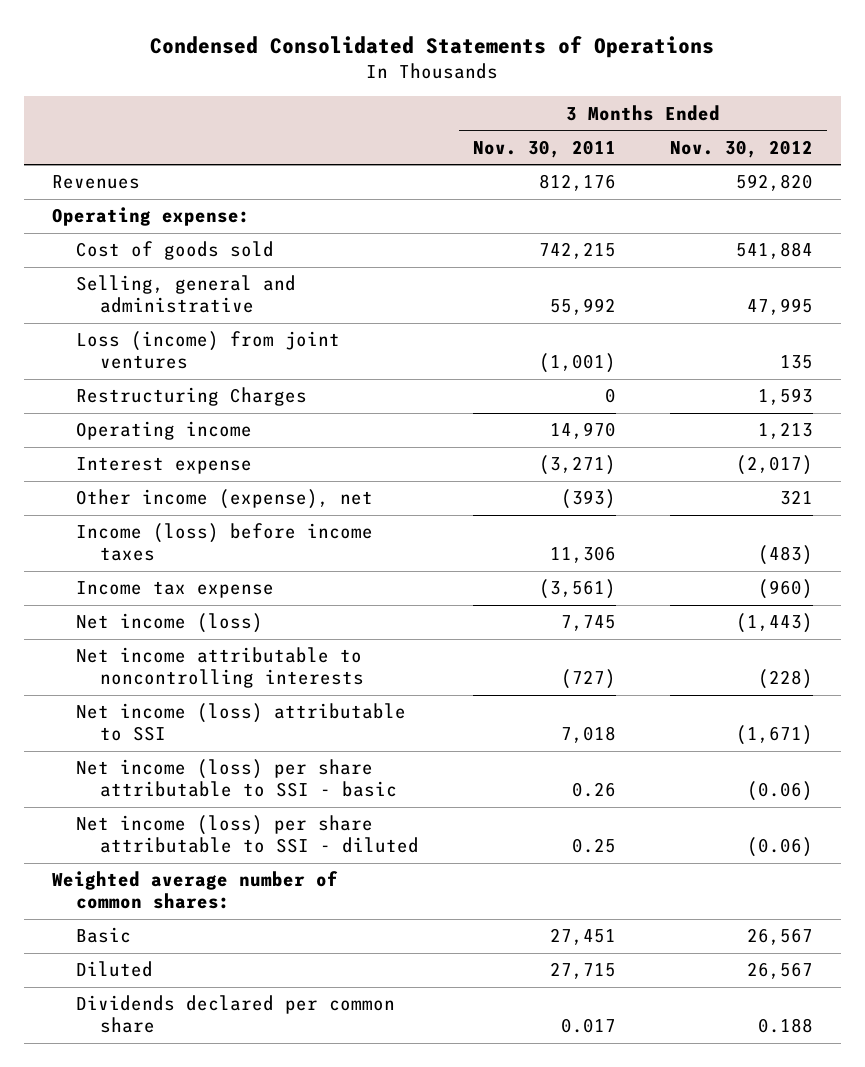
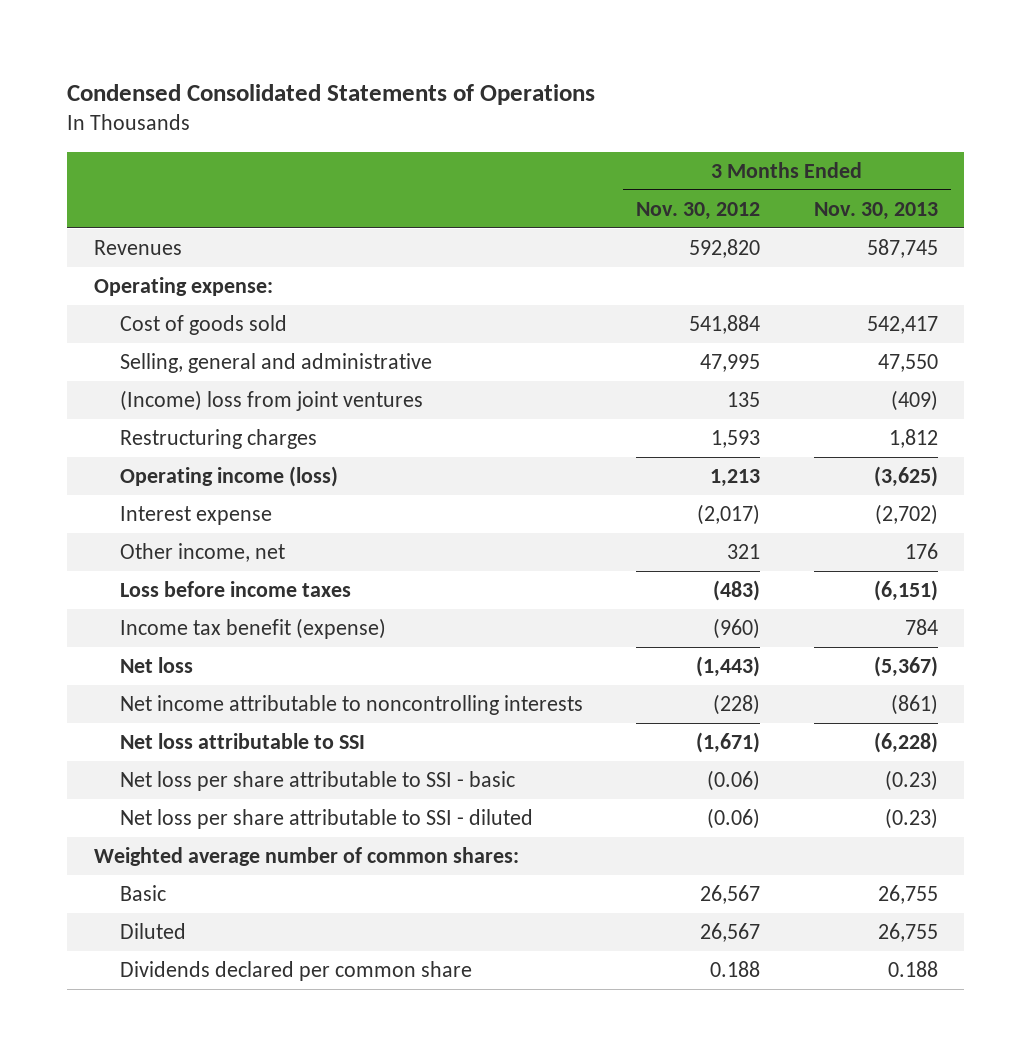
[472,139,616,158] Nov. 30, 2011 -> none
none -> [813,201,938,220] Nov. 30, 2013
[75,331,340,370] Loss (income) from joint ventures -> [120,389,424,411] (Income) loss from joint ventures
[75,387,307,407] Restructuring Charges -> [120,428,318,449] Restructuring charges
[75,421,252,441] Operating income -> [120,465,339,487] Operating income (loss)
[75,489,373,510] Other income (expense), net -> [120,542,286,562] Other income, net
[75,523,373,562] Income (loss) before income taxes -> [120,580,352,597] Loss before income taxes
[75,581,274,599] Income tax expense -> [120,617,387,639] Income tax benefit (expense)
[75,613,263,634] Net income (loss) -> [120,656,194,673] Net loss
[75,703,406,742] Net income (loss) attributable to SSI -> [120,732,366,749] Net loss attributable to SSI
[75,759,397,798] Net income (loss) per share attributable to SSI - basic -> [120,770,516,791] Net loss per share attributable to SSI - basic
[75,815,419,854] Net income (loss) per share attributable to SSI - diluted -> [120,808,534,829] Net loss per share attributable to SSI - diluted

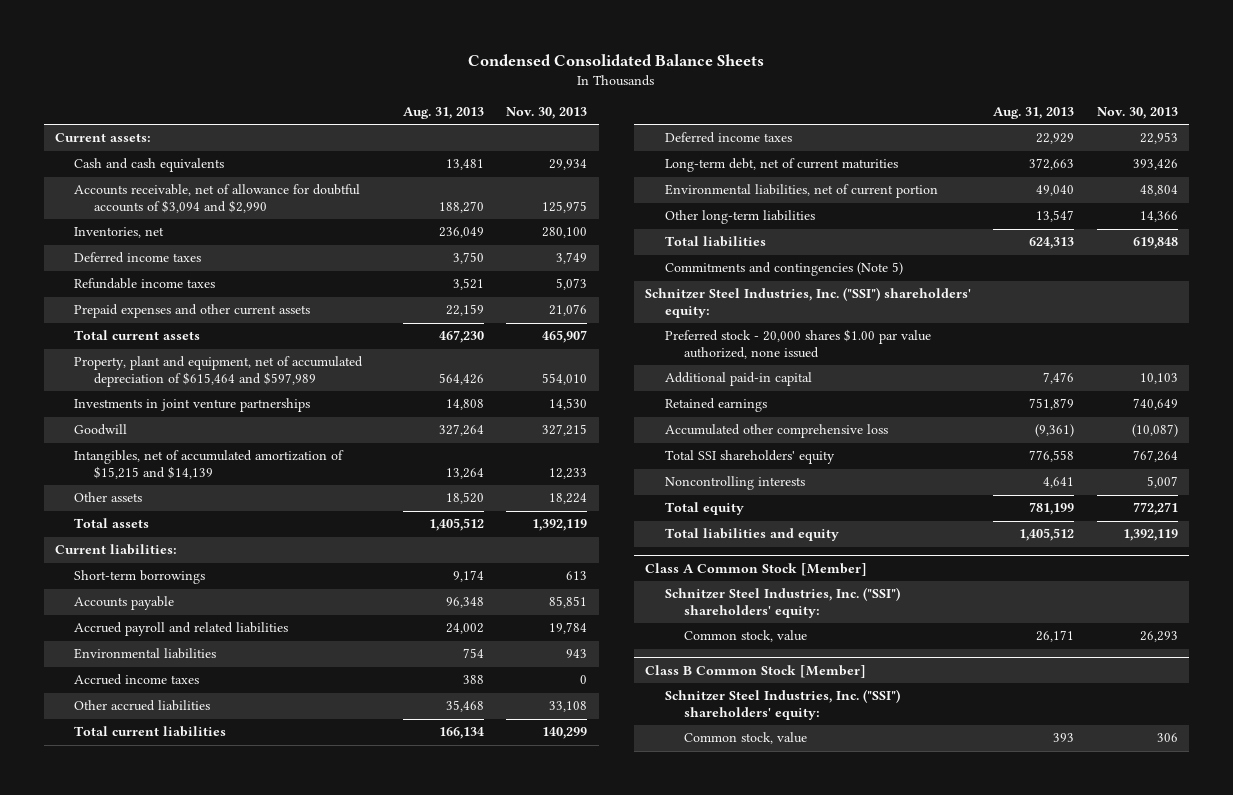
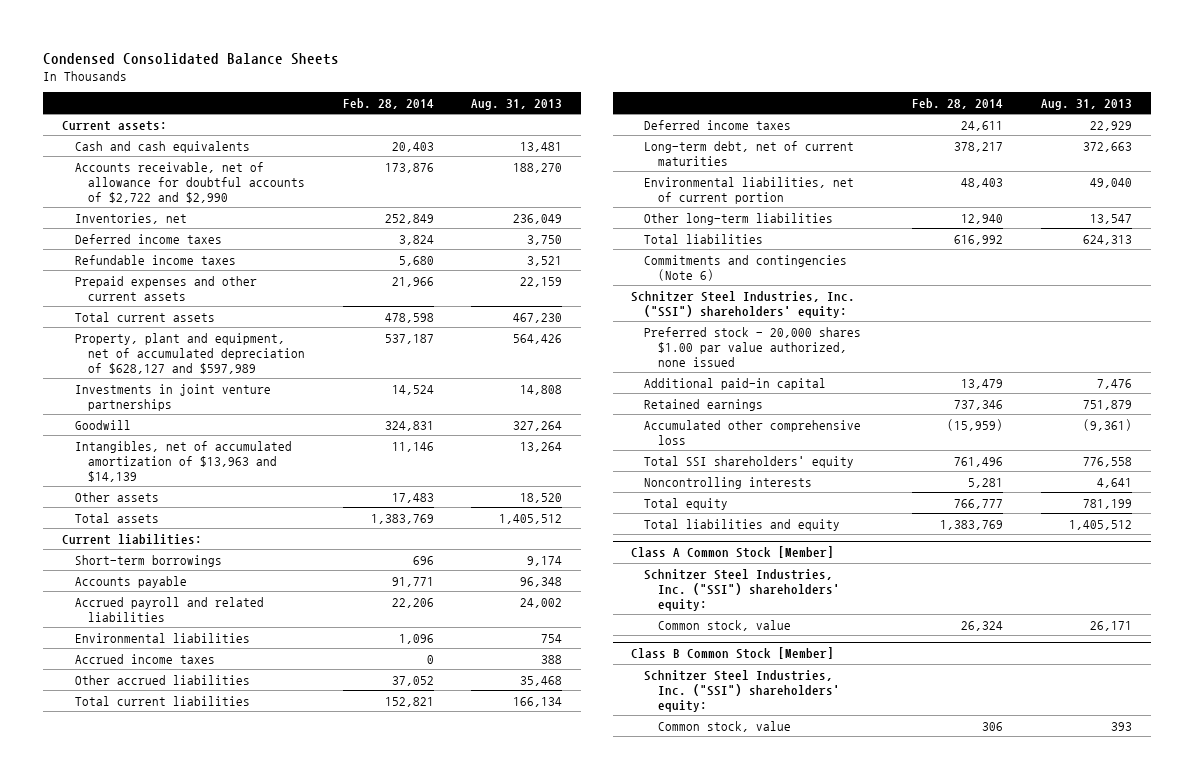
[506,107,588,120] Nov. 30, 2013 -> none
none -> [342,97,434,109] Feb. 28, 2014
[74,184,361,213] Accounts receivable, net of allowance for doubtful accounts of $3,094 and $2,990 -> [75,161,306,203] Accounts receivable, net of allowance for doubtful accounts of $2,722 and $2,990
[74,356,364,387] Property, plant and equipment, net of accumulated depreciation of $615,464 and $597,989 -> [75,332,306,374] Property, plant and equipment, net of accumulated depreciation of $628,127 and $597,989
[74,450,345,479] Intangibles, net of accumulated amortization of $15,215 and $14,139 -> [75,440,293,482] Intangibles, net of accumulated amortization of $13,963 and $14,139
[664,262,903,277] Commitments and contingencies (Note 5) -> [644,254,848,281] Commitments and contingencies (Note 6)

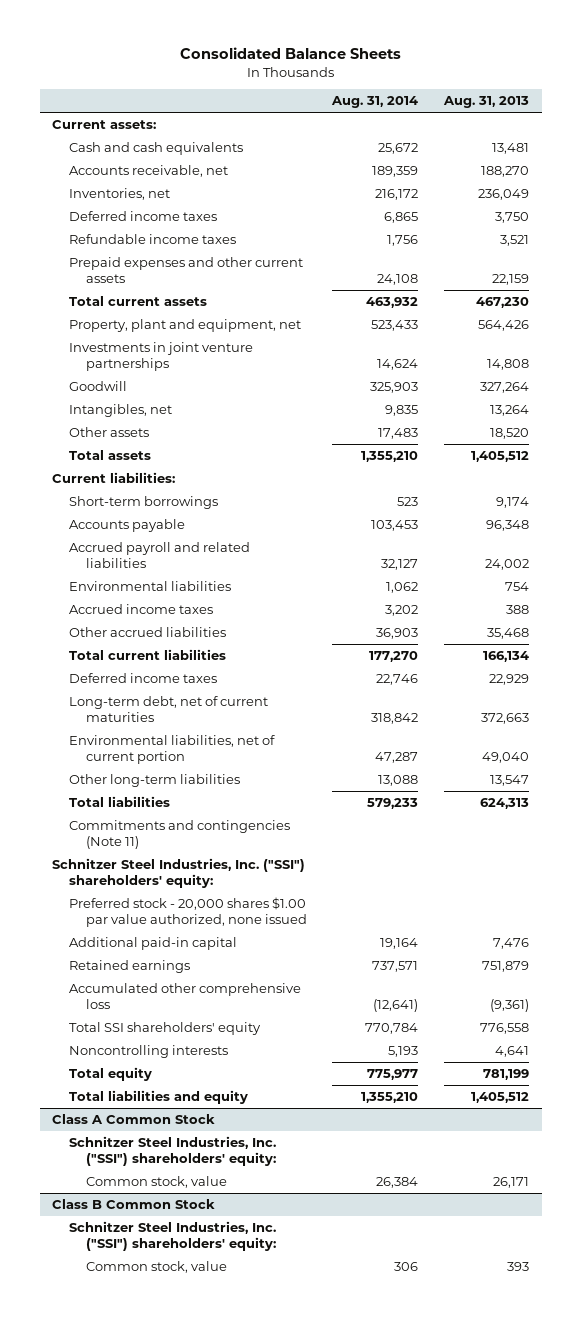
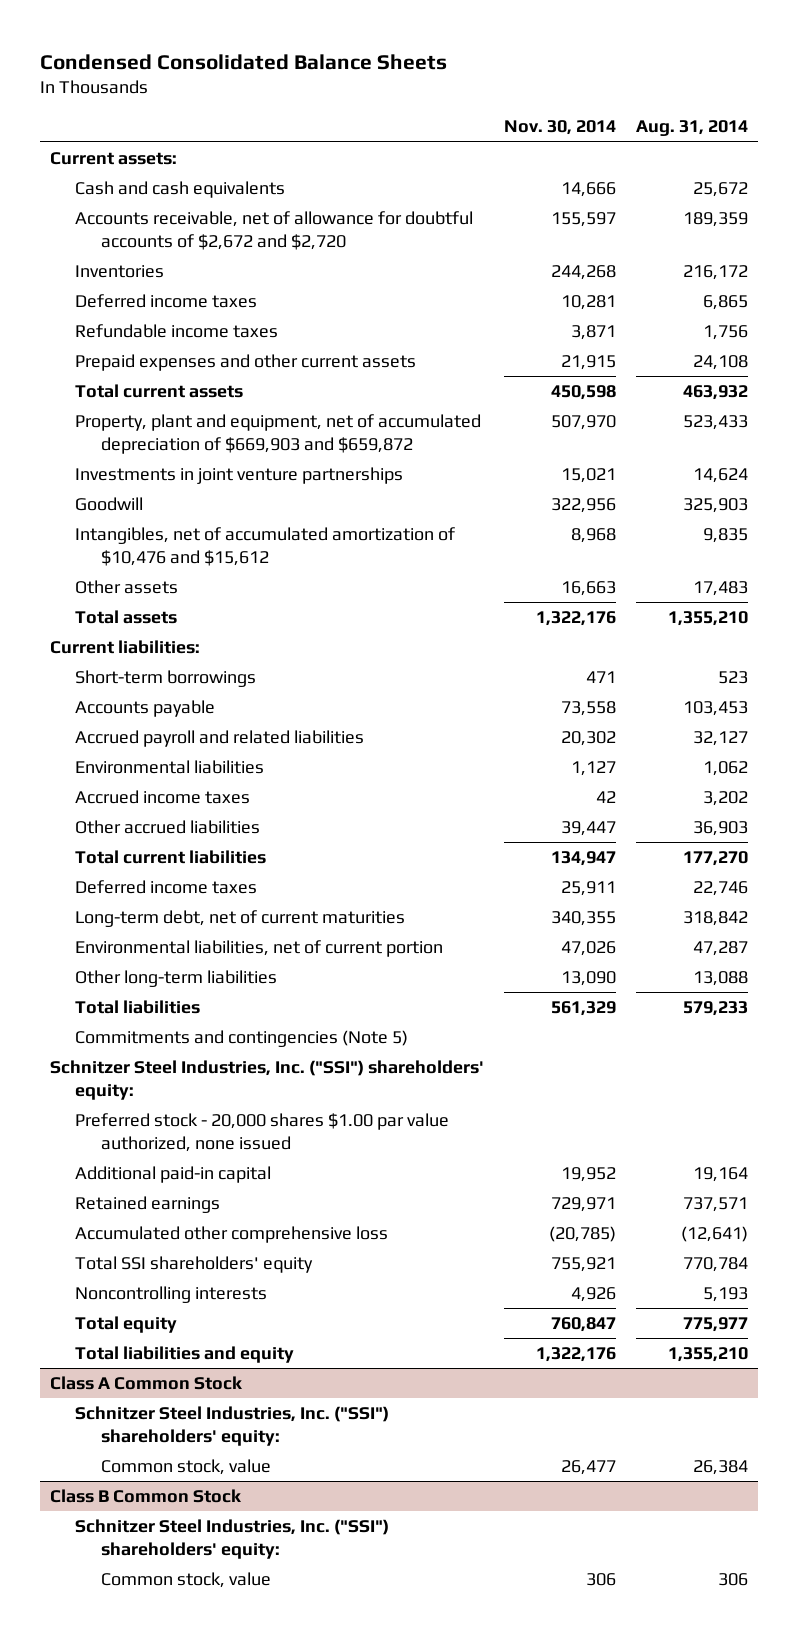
[179,47,401,60] Consolidated Balance Sheets -> [40,53,448,70] Condensed Consolidated Balance Sheets
[442,96,529,109] Aug. 31, 2013 -> none
none -> [503,120,616,136] Nov. 30, 2014
[68,164,228,177] Accounts receivable, net -> [75,211,474,250] Accounts receivable, net of allowance for doubtful accounts of $2,672 and $2,720
[68,187,170,200] Inventories, net -> [75,265,165,279] Inventories
[68,318,301,332] Property, plant and equipment, net -> [75,414,482,454] Property, plant and equipment, net of accumulated depreciation of $669,903 and $659,872
[68,403,172,417] Intangibles, net -> [75,527,456,566] Intangibles, net of accumulated amortization of $10,476 and $15,612
[68,819,290,849] Commitments and contingencies (Note 11) -> [75,1030,409,1048] Commitments and contingencies (Note 5)

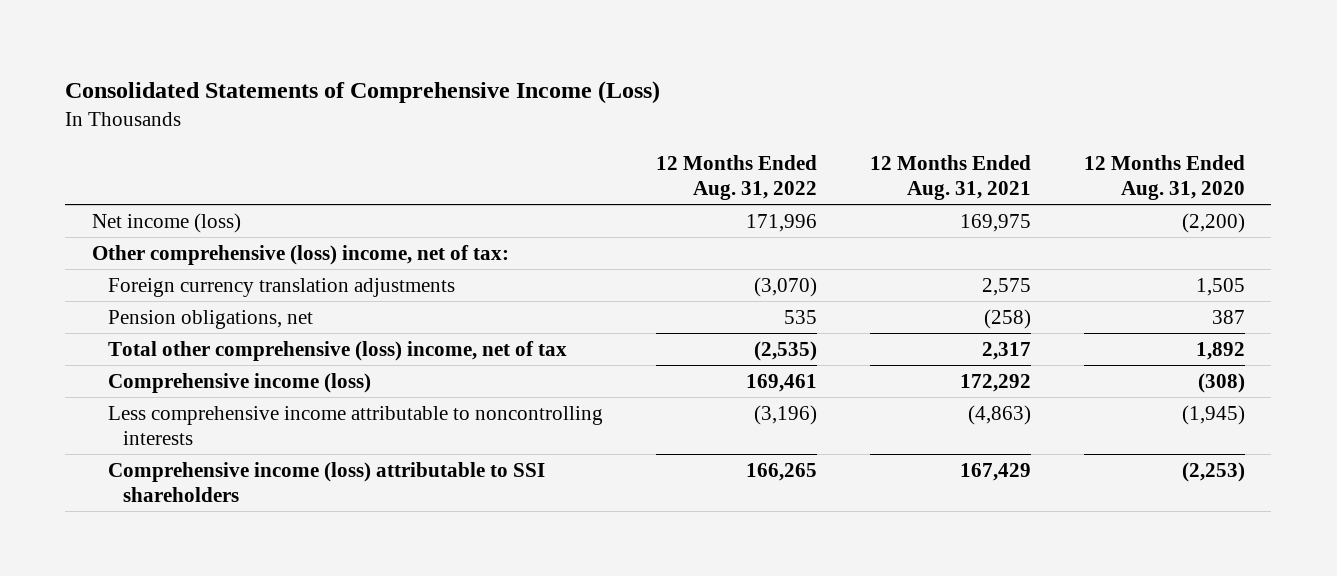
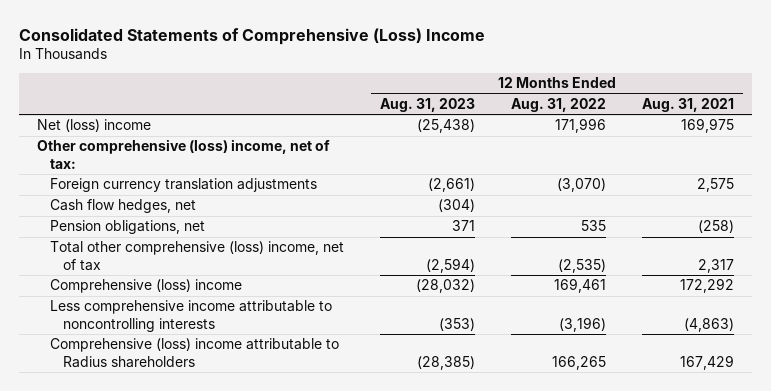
[65,80,661,104] Consolidated Statements of Comprehensive Income (Loss) -> [19,27,486,45] Consolidated Statements of Comprehensive (Loss) Income
[1083,154,1245,201] 12 Months Ended Aug. 31, 2020 -> none
none -> [379,98,475,113] Aug. 31, 2023
[91,212,241,233] Net income (loss) -> [37,119,152,133] Net (loss) income
none -> [49,199,196,214] Cash flow hedges, net
[107,372,371,393] Comprehensive income (loss) -> [49,279,242,294] Comprehensive (loss) income
[107,461,545,502] Comprehensive income (loss) attributable to SSI shareholders -> [49,338,339,368] Comprehensive (loss) income attributable to Radius shareholders

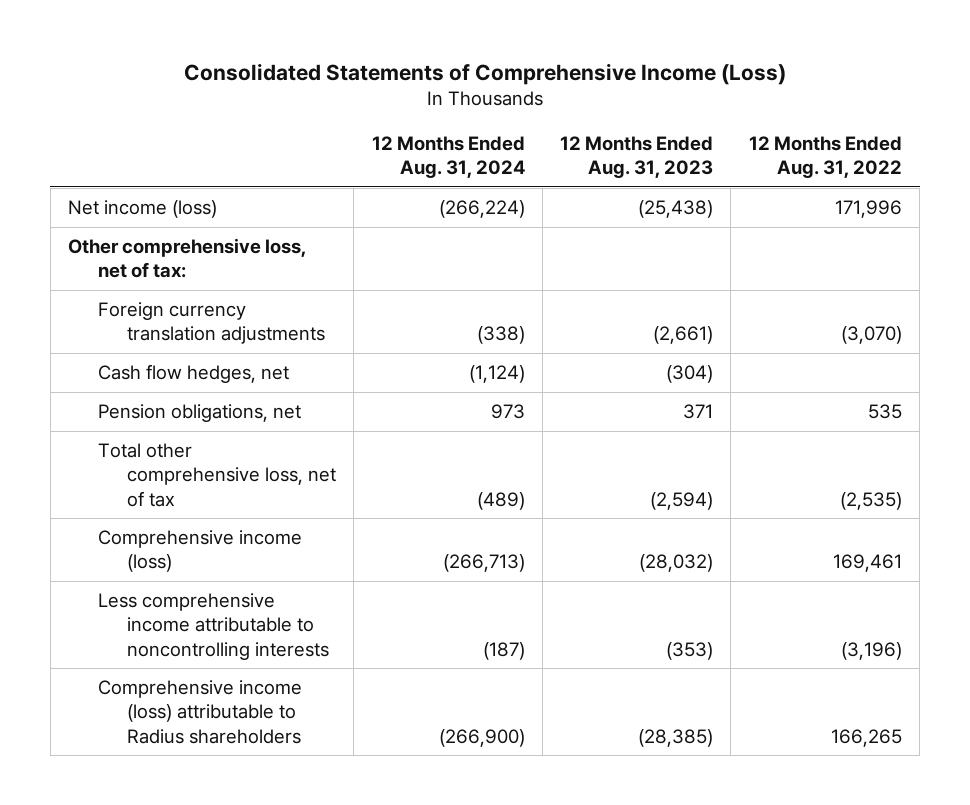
[19,27,486,45] Consolidated Statements of Comprehensive (Loss) Income -> [183,62,786,85] Consolidated Statements of Comprehensive Income (Loss)
[641,98,734,113] Aug. 31, 2021 -> none
none -> [371,135,525,179] 12 Months Ended Aug. 31, 2024
[37,119,152,133] Net (loss) income -> [68,200,218,219] Net income (loss)
[37,139,331,169] Other comprehensive (loss) income, net of tax: -> [68,238,307,279] Other comprehensive loss, net of tax:
[49,241,344,271] Total other comprehensive (loss) income, net of tax -> [97,443,337,507] Total other comprehensive loss, net of tax
[49,279,242,294] Comprehensive (loss) income -> [97,530,302,573] Comprehensive income (loss)
[49,338,339,368] Comprehensive (loss) income attributable to Radius shareholders -> [97,680,302,744] Comprehensive income (loss) attributable to Radius shareholders

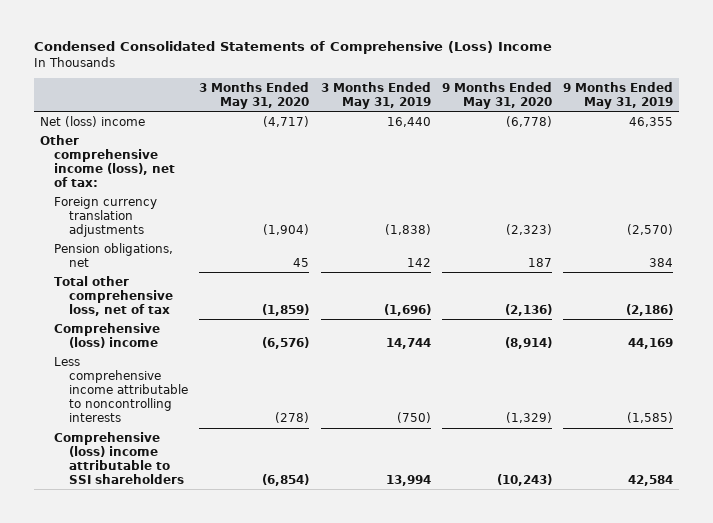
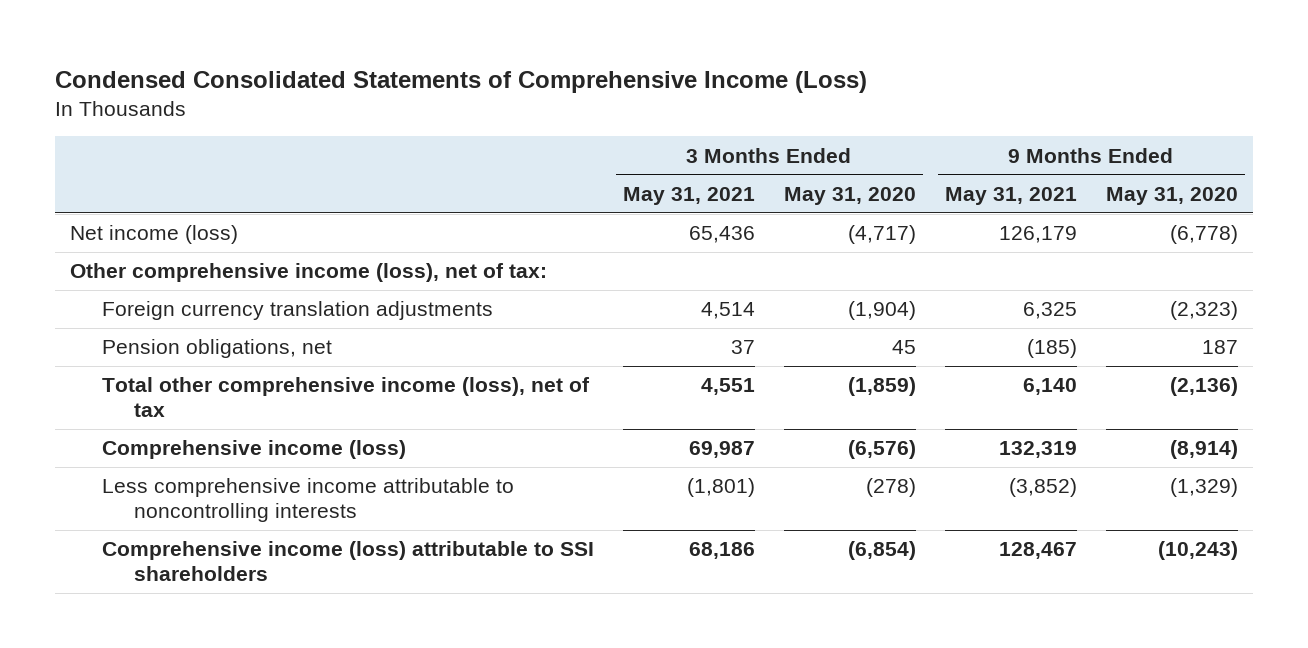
[33,41,552,55] Condensed Consolidated Statements of Comprehensive (Loss) Income -> [55,70,868,93] Condensed Consolidated Statements of Comprehensive Income (Loss)
[320,81,431,109] 3 Months Ended May 31, 2019 -> none
[563,81,674,109] 9 Months Ended May 31, 2019 -> none
none -> [622,186,755,205] May 31, 2021
none -> [944,186,1077,205] May 31, 2021
[39,115,145,127] Net (loss) income -> [69,225,238,245] Net income (loss)
[54,275,173,316] Total other comprehensive loss, net of tax -> [101,377,590,418] Total other comprehensive income (loss), net of tax
[54,322,161,348] Comprehensive (loss) income -> [101,440,406,460] Comprehensive income (loss)
[54,431,184,484] Comprehensive (loss) income attributable to SSI shareholders -> [101,541,594,582] Comprehensive income (loss) attributable to SSI shareholders

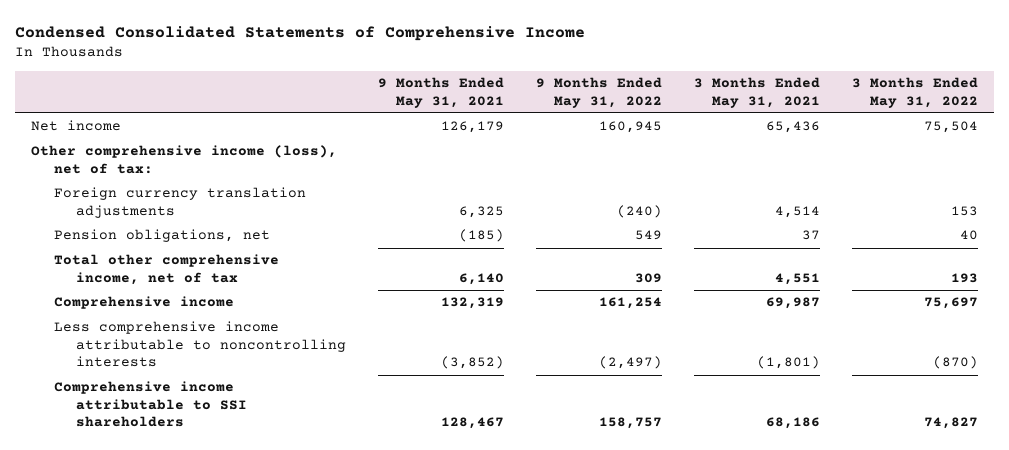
[55,70,868,93] Condensed Consolidated Statements of Comprehensive Income (Loss) -> [14,26,585,42] Condensed Consolidated Statements of Comprehensive Income
[783,186,916,205] May 31, 2020 -> none
[1106,186,1239,205] May 31, 2020 -> none
none -> [536,77,663,108] 9 Months Ended May 31, 2022
none -> [852,77,979,108] 3 Months Ended May 31, 2022
[69,225,238,245] Net income (loss) -> [30,120,121,132] Net income
[101,377,590,418] Total other comprehensive income (loss), net of tax -> [53,254,279,285] Total other comprehensive income, net of tax
[101,440,406,460] Comprehensive income (loss) -> [53,296,234,310] Comprehensive income
[101,541,594,582] Comprehensive income (loss) attributable to SSI shareholders -> [53,381,248,428] Comprehensive income attributable to SSI shareholders

